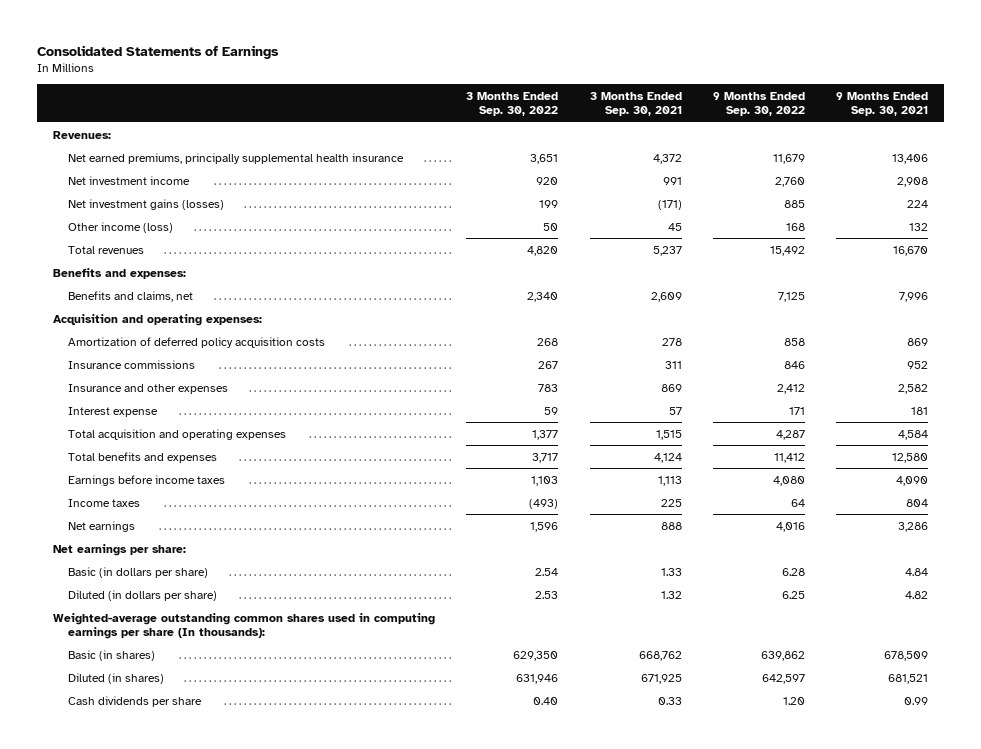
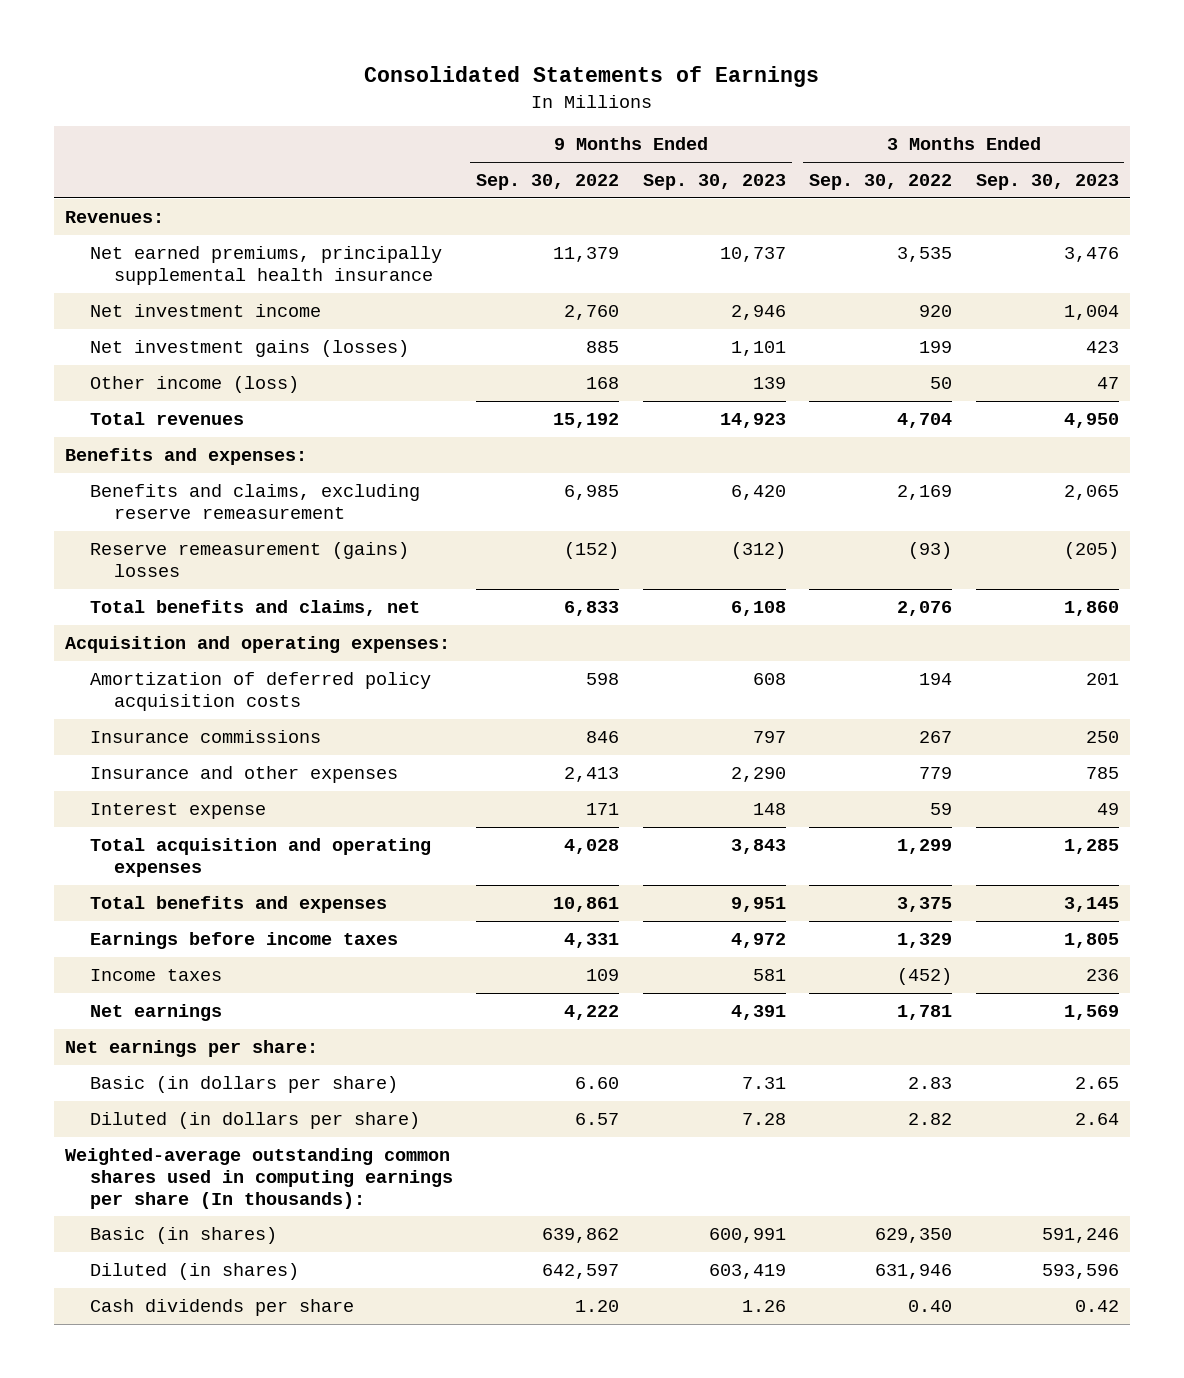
[589,92,682,117] 3 Months Ended Sep. 30, 2021 -> none
[836,92,929,117] 9 Months Ended Sep. 30, 2021 -> none
none -> [642,174,786,191] Sep. 30, 2023
none -> [975,174,1119,191] Sep. 30, 2023
[530,153,559,164] 3,651 -> [897,247,953,263] 3,535
[773,153,806,164] 11,679 -> [553,247,620,263] 11,379
[527,245,559,256] 4,820 -> [897,413,953,429] 4,704
[770,245,806,256] 15,492 -> [553,413,620,429] 15,192
none -> [89,484,420,519] Benefits and claims, excluding reserve remeasurement
none -> [89,542,409,577] Reserve remeasurement (gains) losses
[68,290,194,302] Benefits and claims, net -> [89,600,420,617] Total benefits and claims, net
[527,291,559,302] 2,340 -> [897,601,953,617] 2,076
[778,291,806,302] 7,125 -> [564,601,620,617] 6,833
[537,337,559,346] 268 -> [919,673,953,686] 194
[784,337,806,346] 858 -> [586,673,620,686] 598
[538,383,559,392] 783 -> [919,767,953,780] 779
[777,383,806,394] 2,412 -> [564,767,620,783] 2,413
[532,429,559,440] 1,377 -> [897,839,953,855] 1,299
[776,429,806,440] 4,287 -> [564,839,620,855] 4,028
[532,452,559,463] 3,717 -> [897,897,953,913] 3,375
[774,452,806,463] 11,412 -> [553,897,620,913] 10,861
[531,475,559,486] 1,103 -> [897,933,953,949] 1,329
[773,475,806,486] 4,080 -> [564,933,620,949] 4,331
[529,498,559,509] (493) -> [897,968,953,986] (452)
[791,498,806,507] 64 -> [586,969,620,982] 109
[530,521,559,532] 1,596 -> [897,1005,953,1021] 1,781
[776,521,806,532] 4,016 -> [564,1005,620,1021] 4,222
[535,567,559,576] 2.54 -> [908,1077,953,1090] 2.83
[782,567,806,576] 6.28 -> [575,1077,620,1090] 6.60
[535,590,559,599] 2.53 -> [908,1113,953,1126] 2.82
[782,590,806,599] 6.25 -> [575,1113,620,1126] 6.57

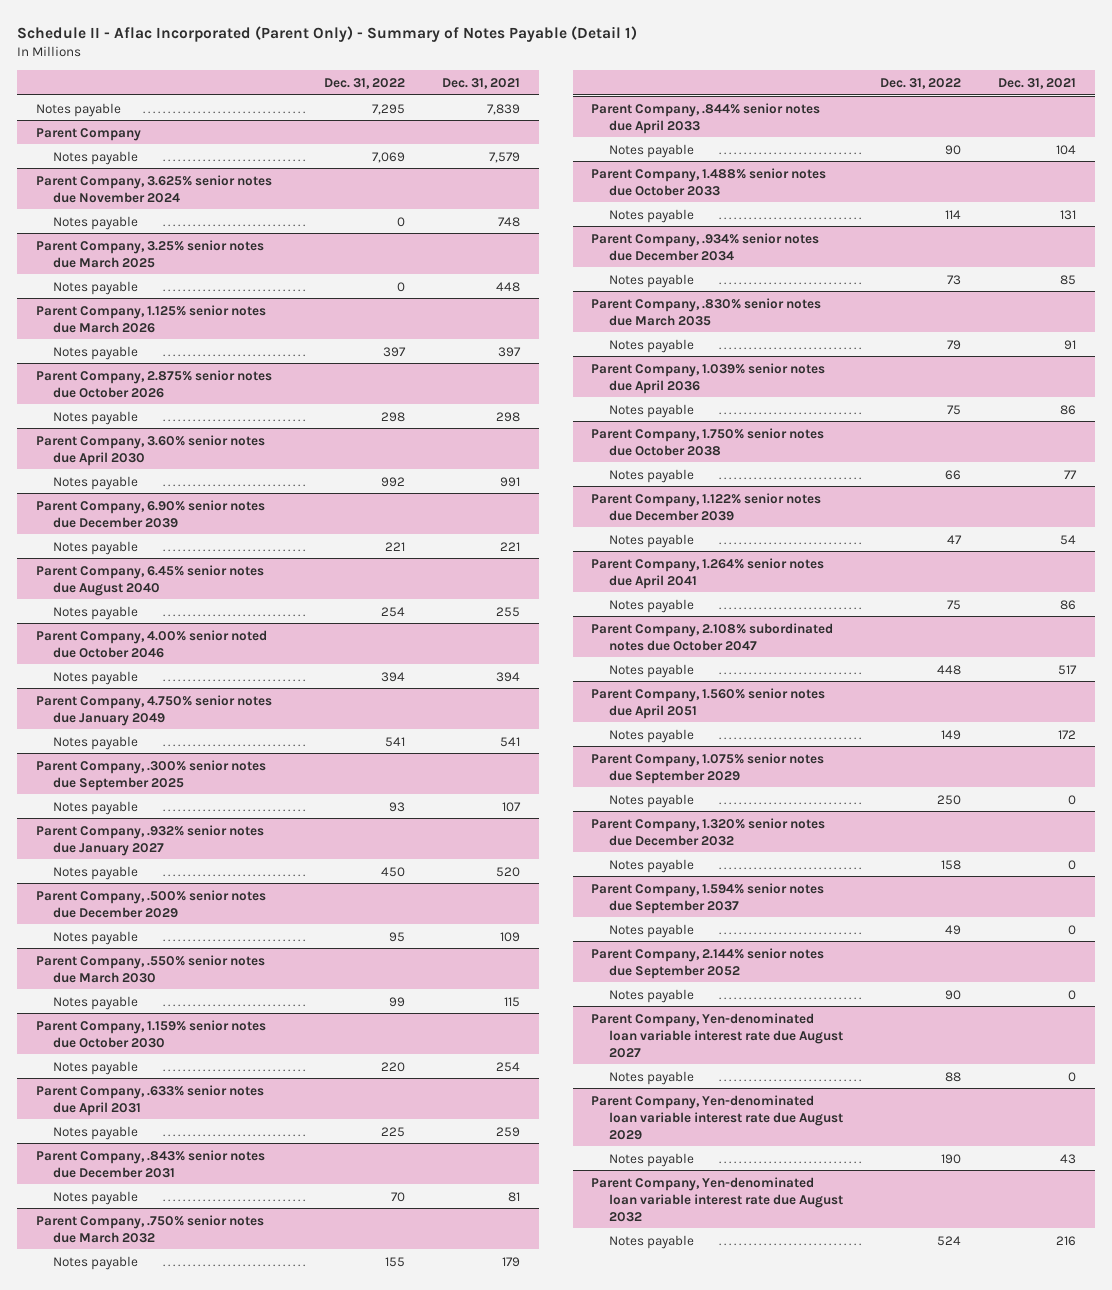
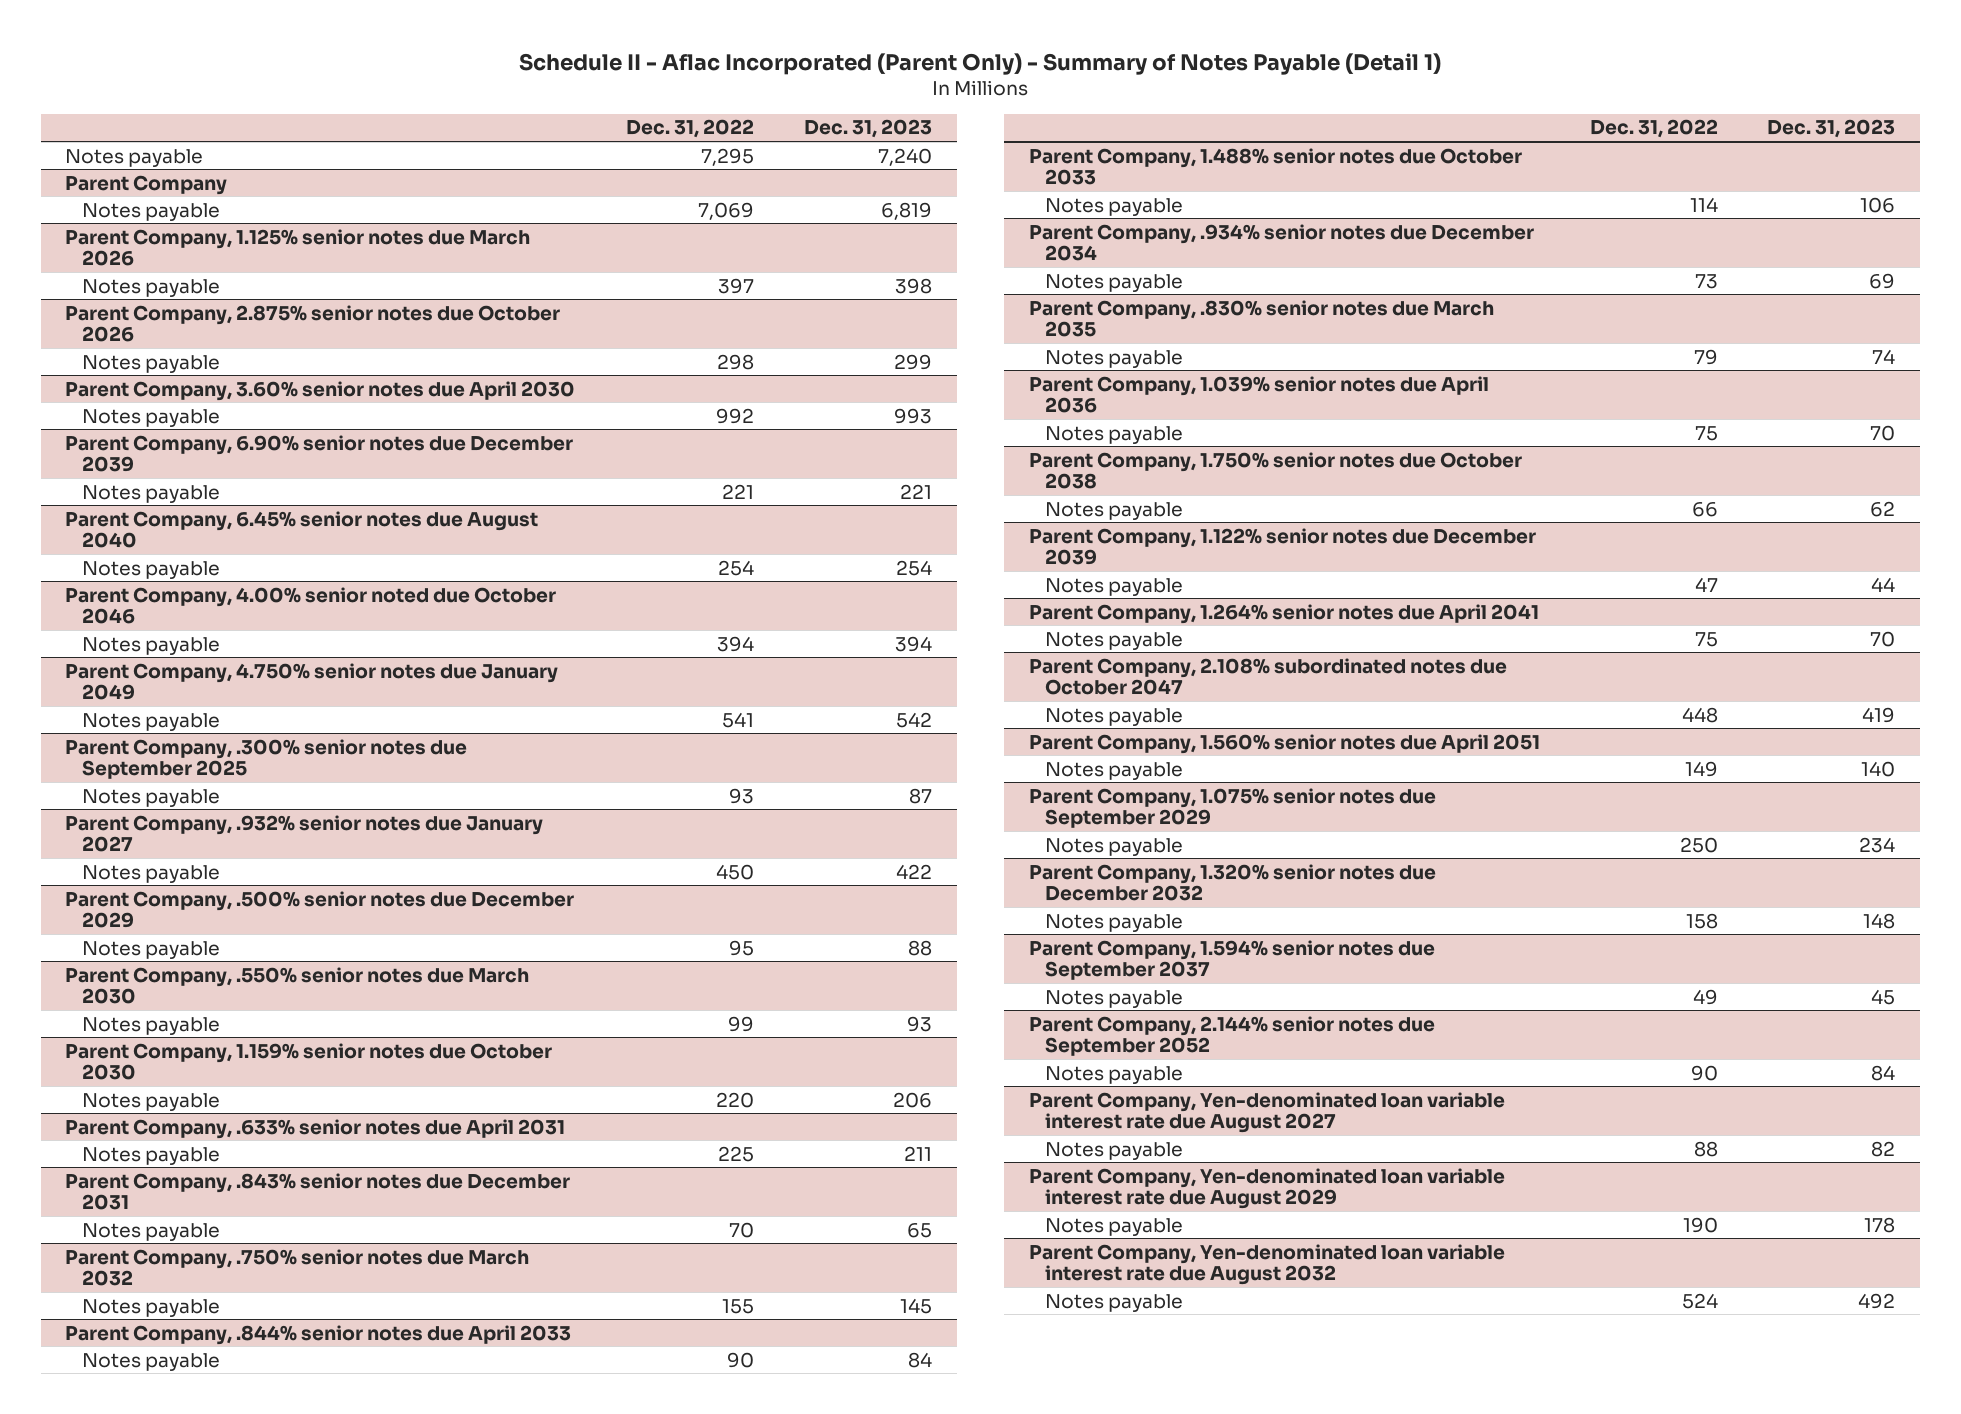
[442,77,521,89] Dec. 31, 2021 -> none
none -> [804,119,933,139] Dec. 31, 2023
[35,174,272,203] Parent Company, 3.625% senior notes due November 2024 -> none
[52,215,138,230] Notes payable -> none
[35,239,264,268] Parent Company, 3.25% senior notes due March 2025 -> none
[52,280,138,295] Notes payable -> none

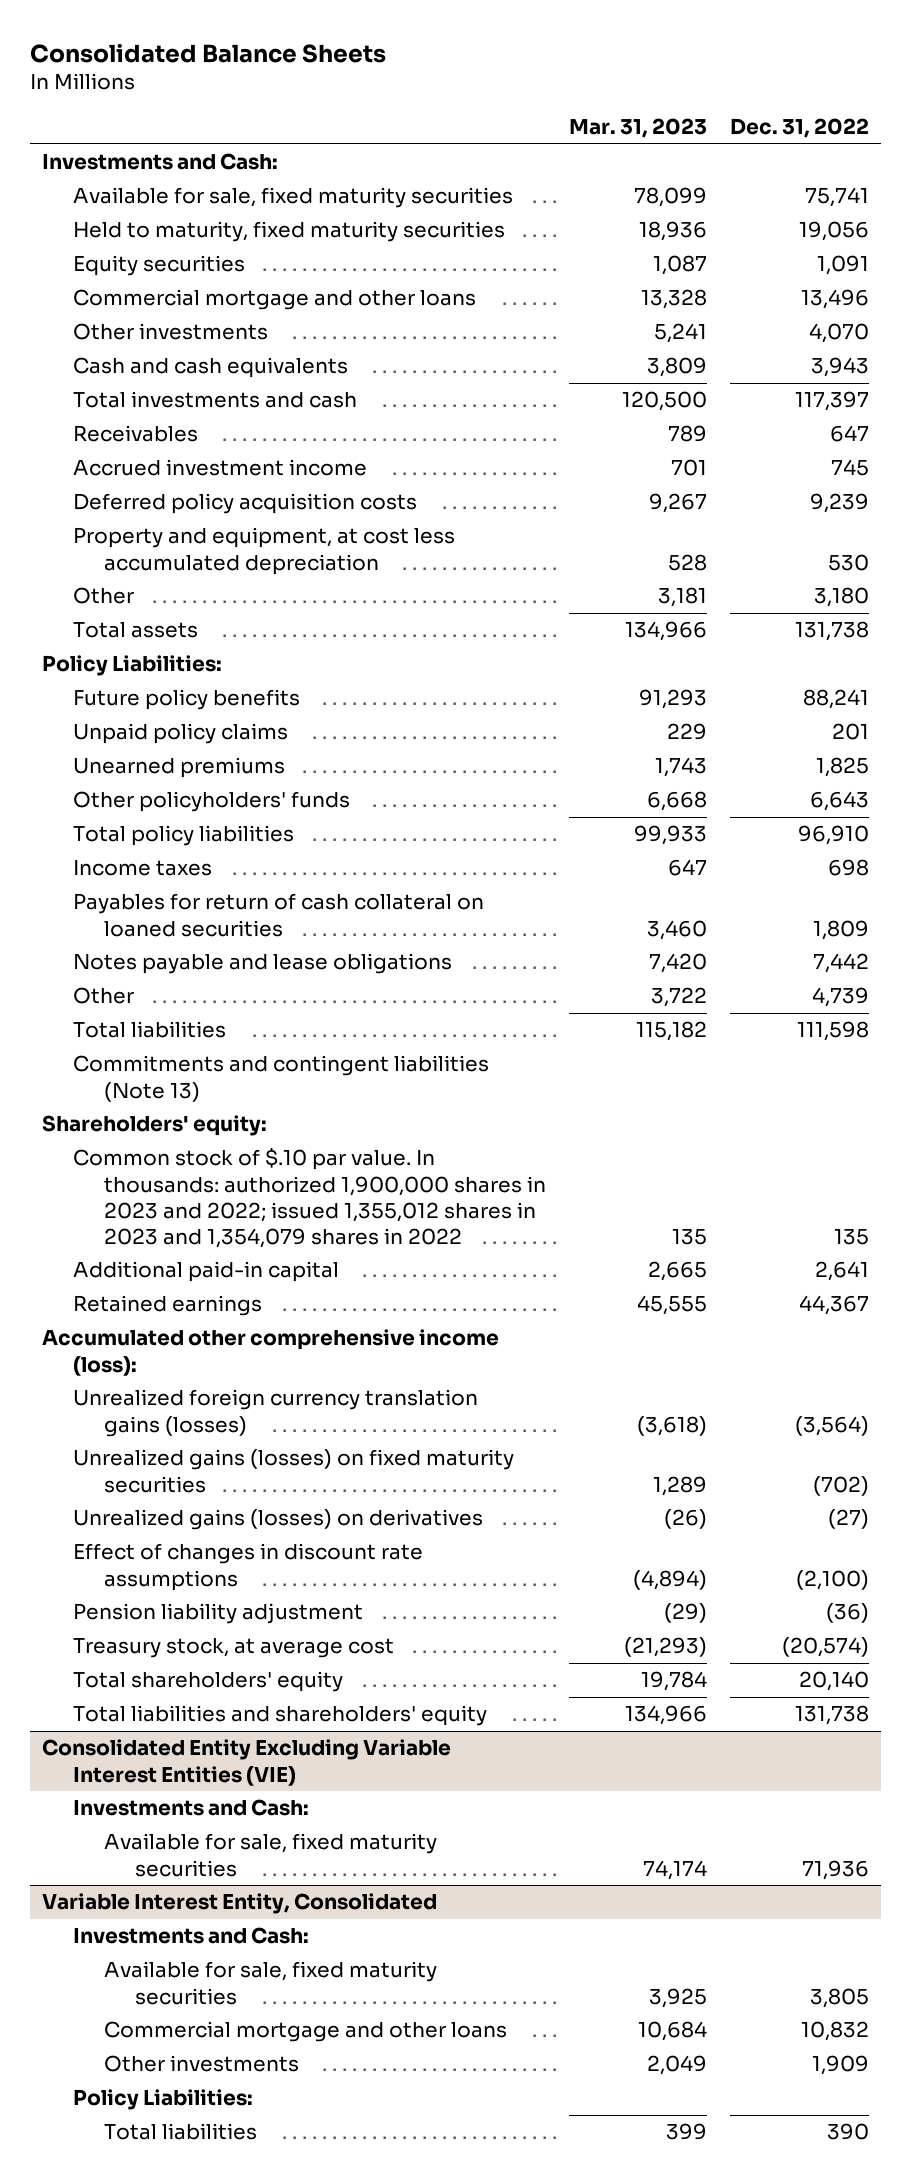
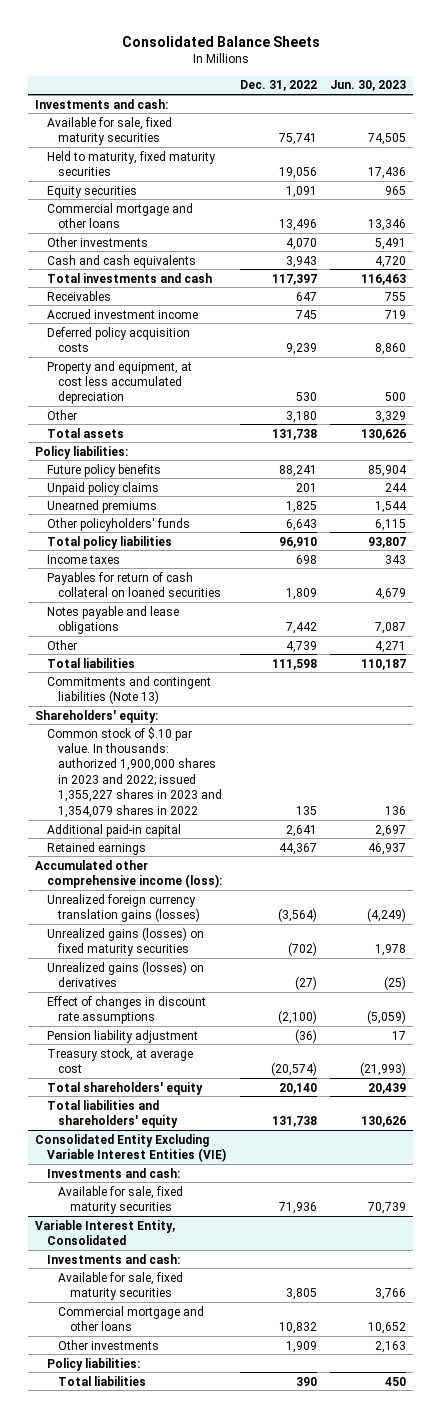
[569,118,708,139] Mar. 31, 2023 -> none
none -> [330,80,407,92] Jun. 30, 2023
[41,153,278,171] Investments and Cash: -> [35,98,169,109] Investments and cash:
[41,655,222,677] Policy Liabilities: -> [35,445,129,459] Policy liabilities:
[72,1148,546,1248] Common stock of $.10 par value. In thousands: authorized 1,900,000 shares in 2023 and 2022; issued 1,355,012 shares in 2023 and 1,354,079 shares in 2022 -> [46,726,223,818] Common stock of $.10 par value. In thousands: authorized 1,900,000 shares in 2023 and 2022; issued 1,355,227 shares in 2023 and 1,354,079 shares in 2022
[72,1799,309,1817] Investments and Cash: -> [46,1167,180,1178] Investments and cash:
[72,1927,309,1945] Investments and Cash: -> [46,1253,180,1264] Investments and cash:
[72,2089,253,2111] Policy Liabilities: -> [46,1357,140,1371] Policy liabilities:

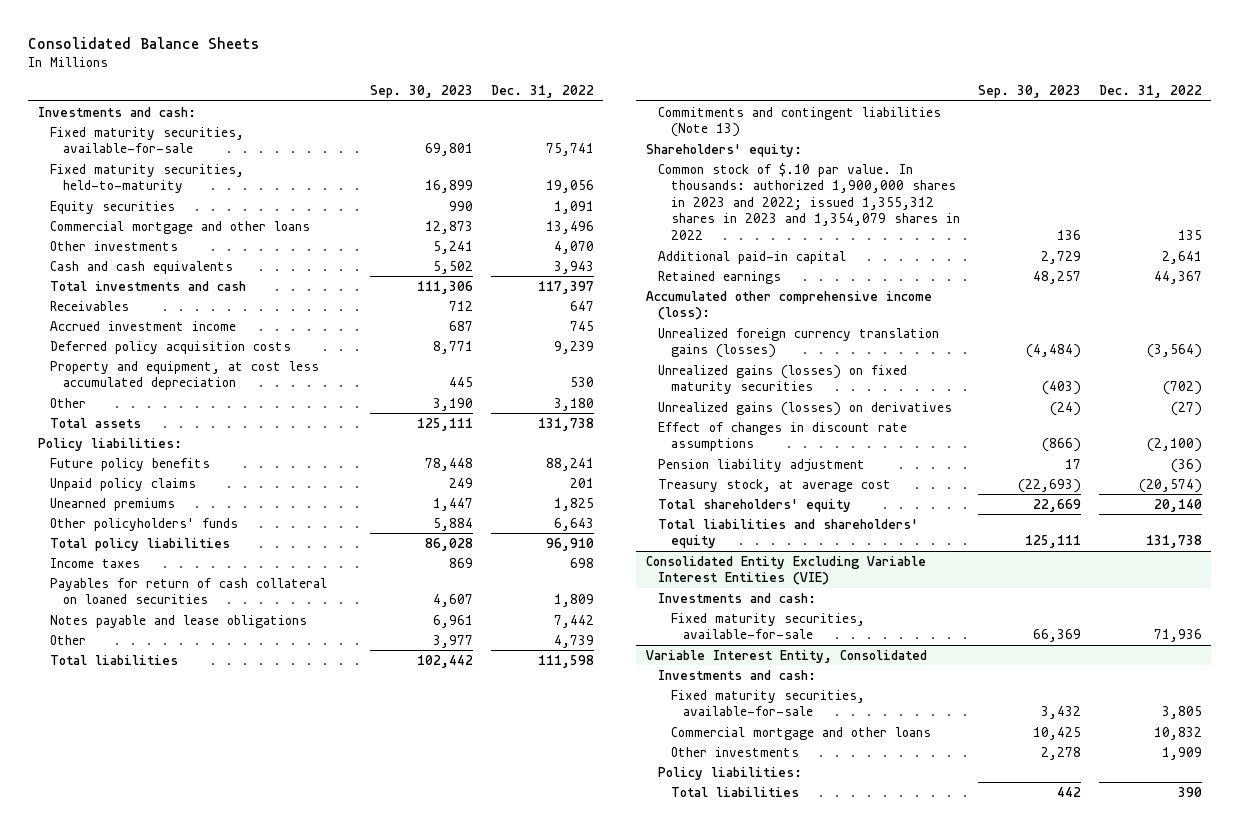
[330,80,407,92] Jun. 30, 2023 -> none
none -> [369,85,473,99] Sep. 30, 2023
[46,116,172,145] Available for sale, fixed maturity securities -> [50,126,245,154] Fixed maturity securities, available-for-sale
[46,150,216,176] Held to maturity, fixed maturity securities -> [50,163,245,194] Fixed maturity securities, held-to-maturity
[46,726,223,818] Common stock of $.10 par value. In thousands: authorized 1,900,000 shares in 2023 and 2022; issued 1,355,227 shares in 2023 and 1,354,079 shares in 2022 -> [658,162,960,240] Common stock of $.10 par value. In thousands: authorized 1,900,000 shares in 2023 and 2022; issued 1,355,312 shares in 2023 and 1,354,079 shares in 2022
[58,1185,184,1214] Available for sale, fixed maturity securities -> [670,612,865,640] Fixed maturity securities, available-for-sale
[58,1271,184,1300] Available for sale, fixed maturity securities -> [670,689,865,717] Fixed maturity securities, available-for-sale

